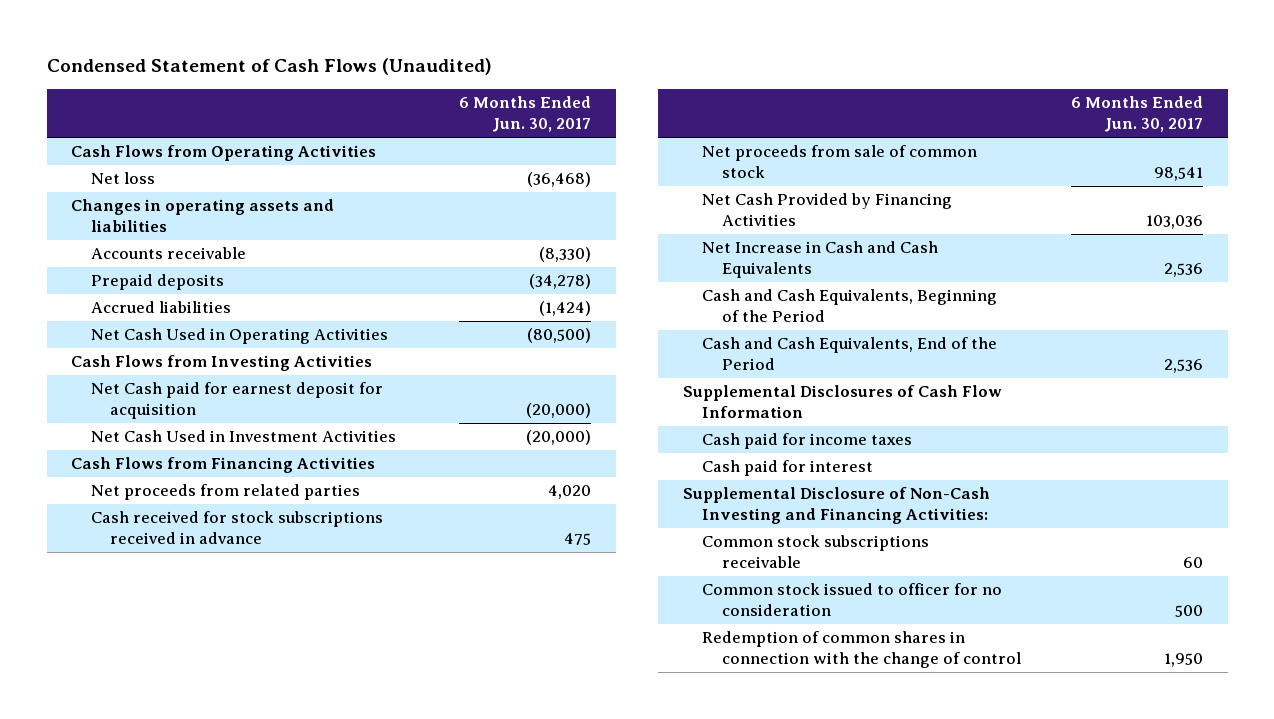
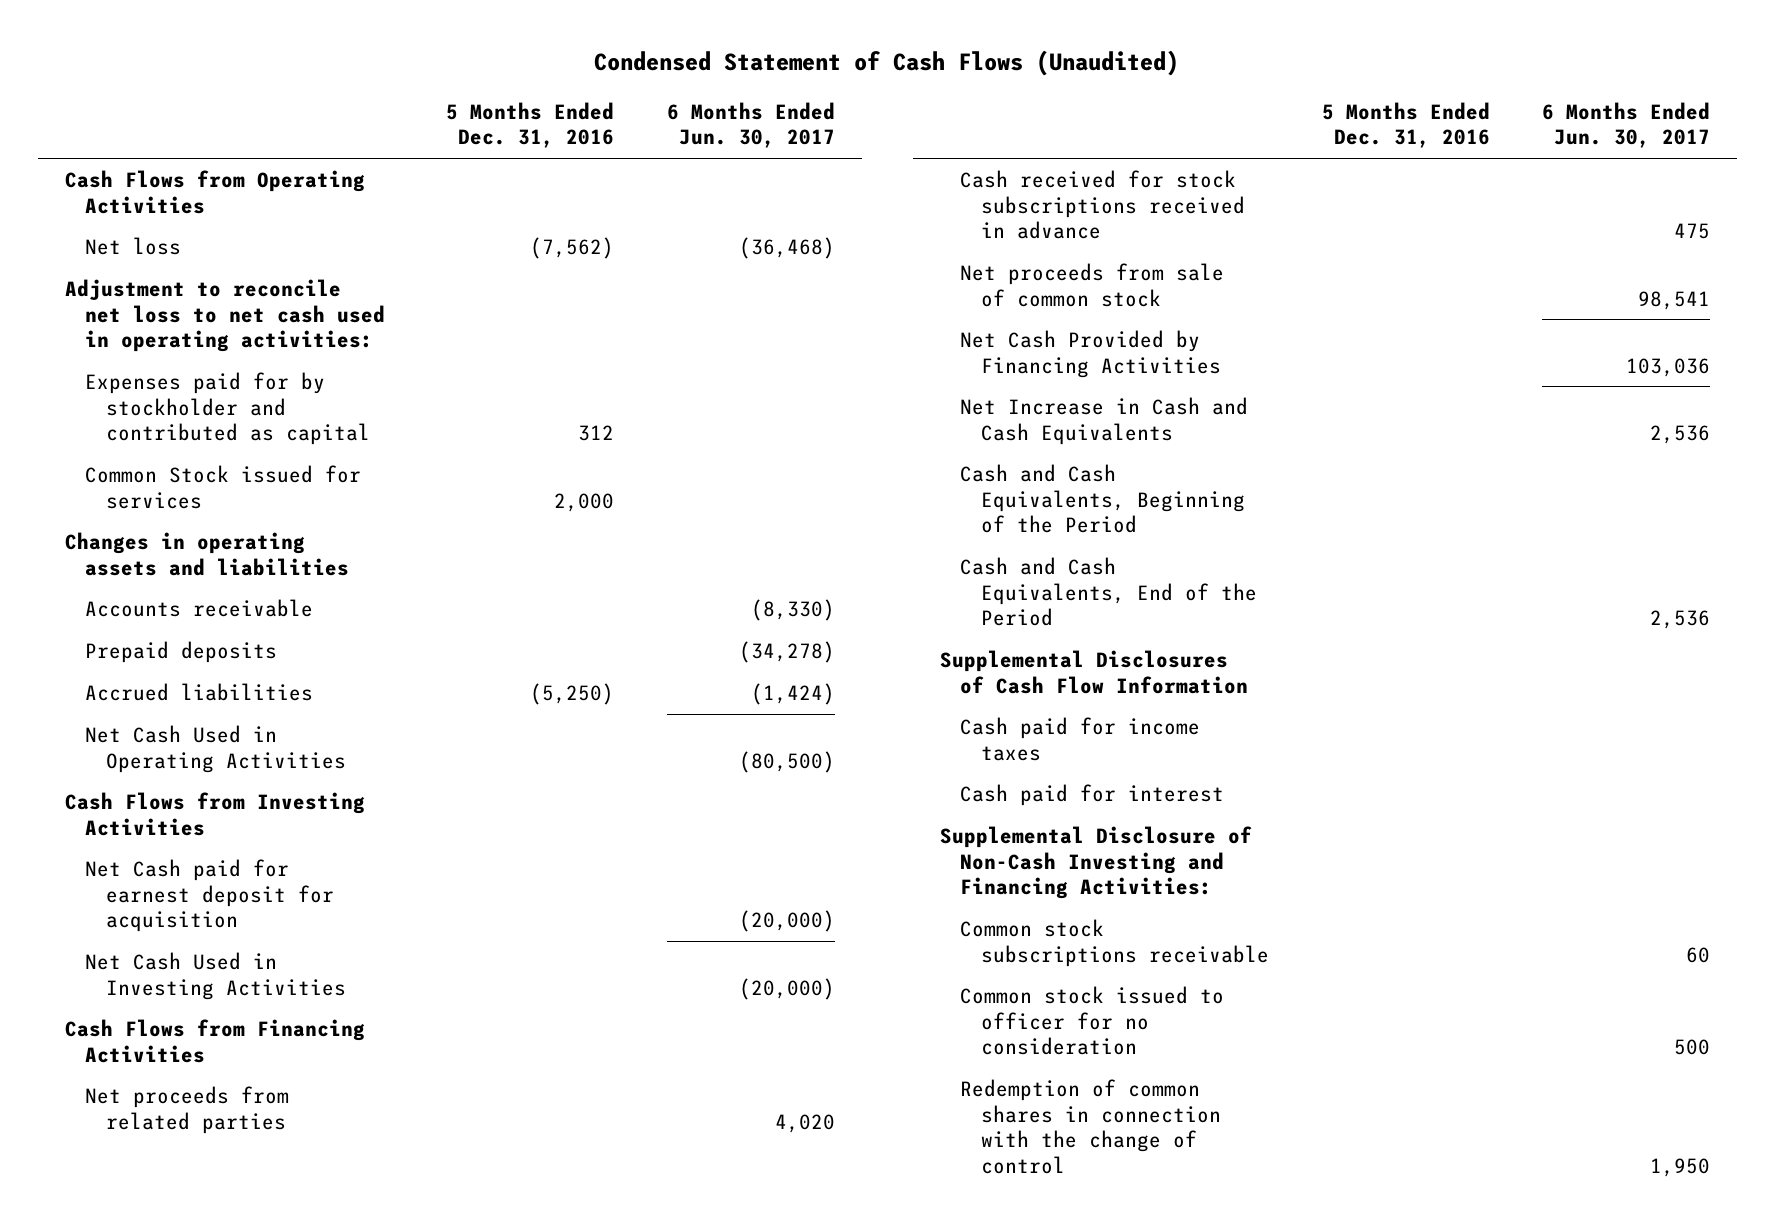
none -> [446,101,615,149] 5 Months Ended Dec. 31, 2016
none -> [64,279,386,353] Adjustment to reconcile net loss to net cash used in operating activities:
none -> [85,372,370,446] Expenses paid for by stockholder and contributed as capital
none -> [85,465,362,509] Common Stock issued for services
[90,430,396,443] Net Cash Used in Investment Activities -> [85,952,346,1000] Net Cash Used in Investing Activities

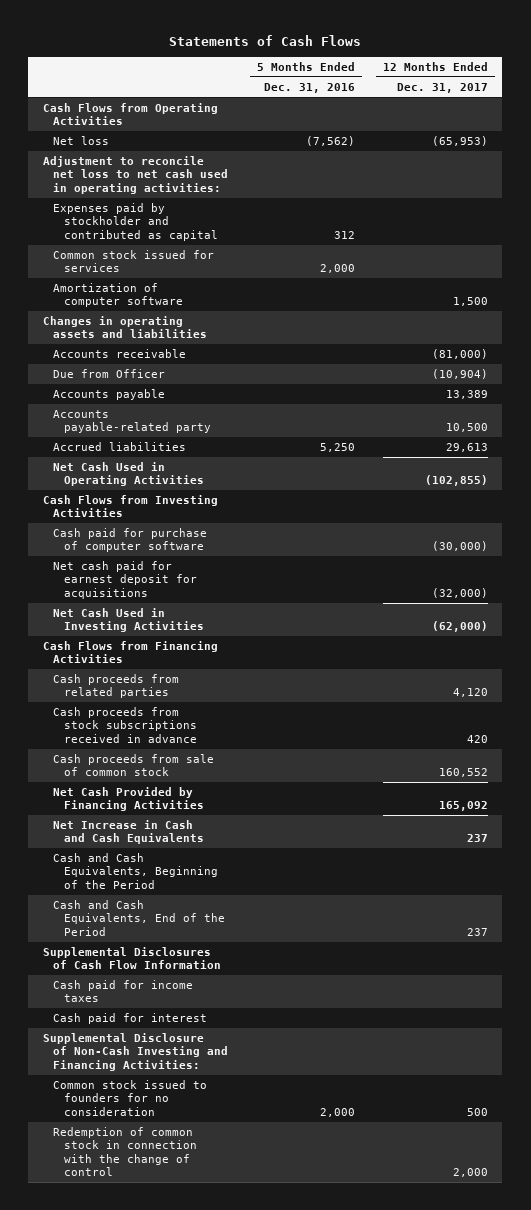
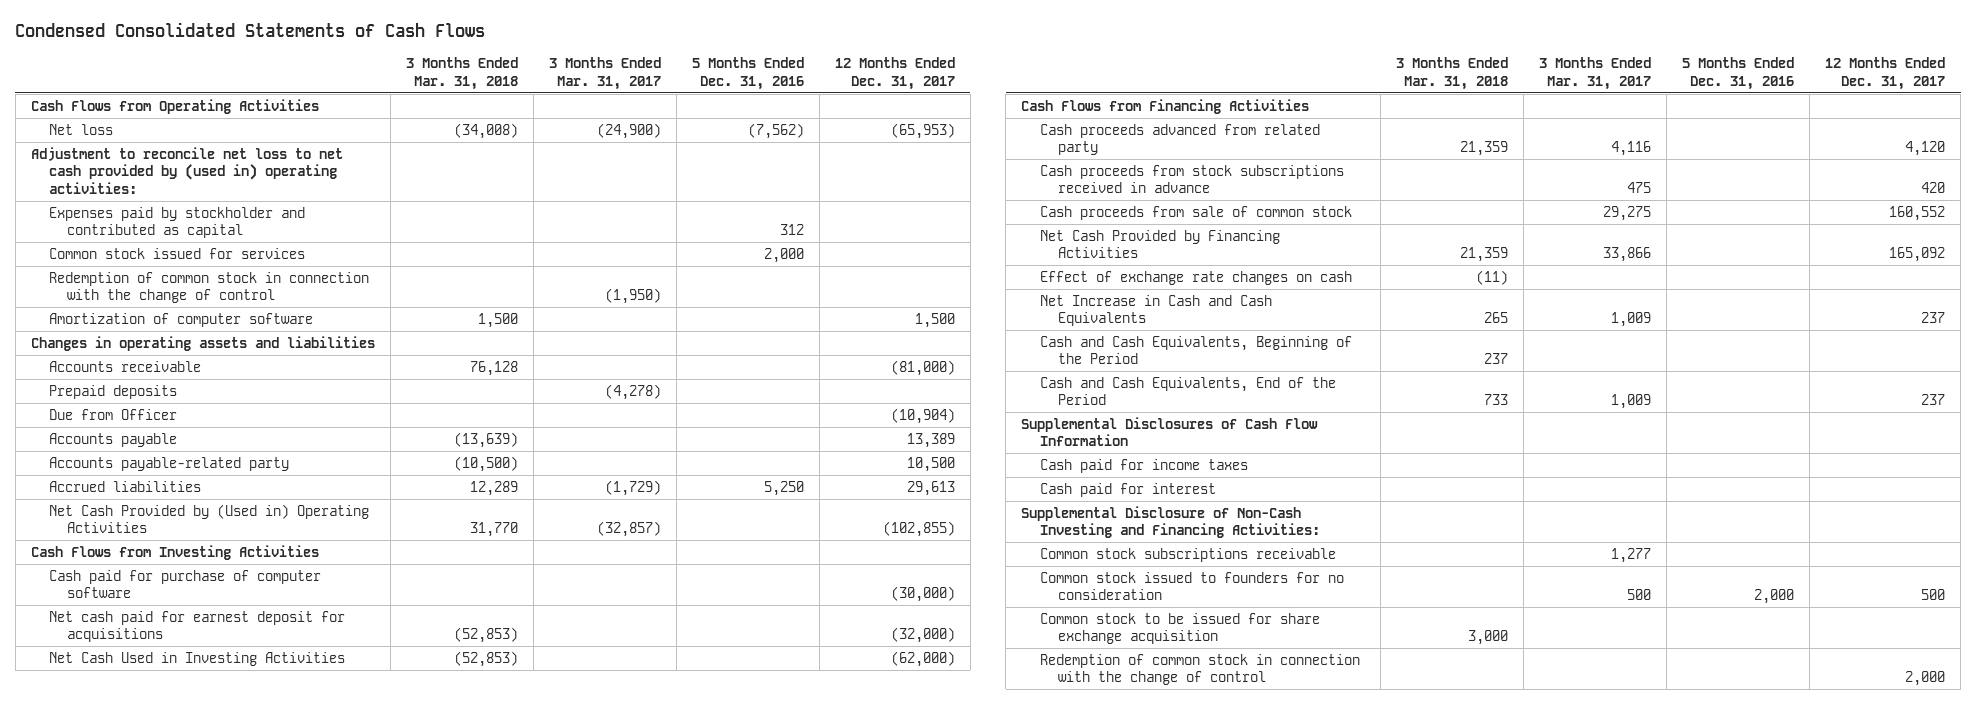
[169,34,362,46] Statements of Cash Flows -> [15,22,486,38] Condensed Consolidated Statements of Cash Flows
none -> [405,57,518,90] 3 Months Ended Mar. 31, 2018
none -> [548,57,661,90] 3 Months Ended Mar. 31, 2017
[42,156,229,194] Adjustment to reconcile net loss to net cash used in operating activities: -> [30,146,343,194] Adjustment to reconcile net loss to net cash provided by (used in) operating activities:
none -> [49,271,370,304] Redemption of common stock in connection with the change of control
none -> [49,384,178,399] Prepaid deposits
[53,462,205,487] Net Cash Used in Operating Activities -> [49,503,370,534] Net Cash Provided by (Used in) Operating Activities
[53,674,180,699] Cash proceeds from related parties -> [1039,123,1320,156] Cash proceeds advanced from related party
none -> [1039,270,1352,285] Effect of exchange rate changes on cash
none -> [1039,547,1336,562] Common stock subscriptions receivable
none -> [1039,612,1320,645] Common stock to be issued for share exchange acquisition

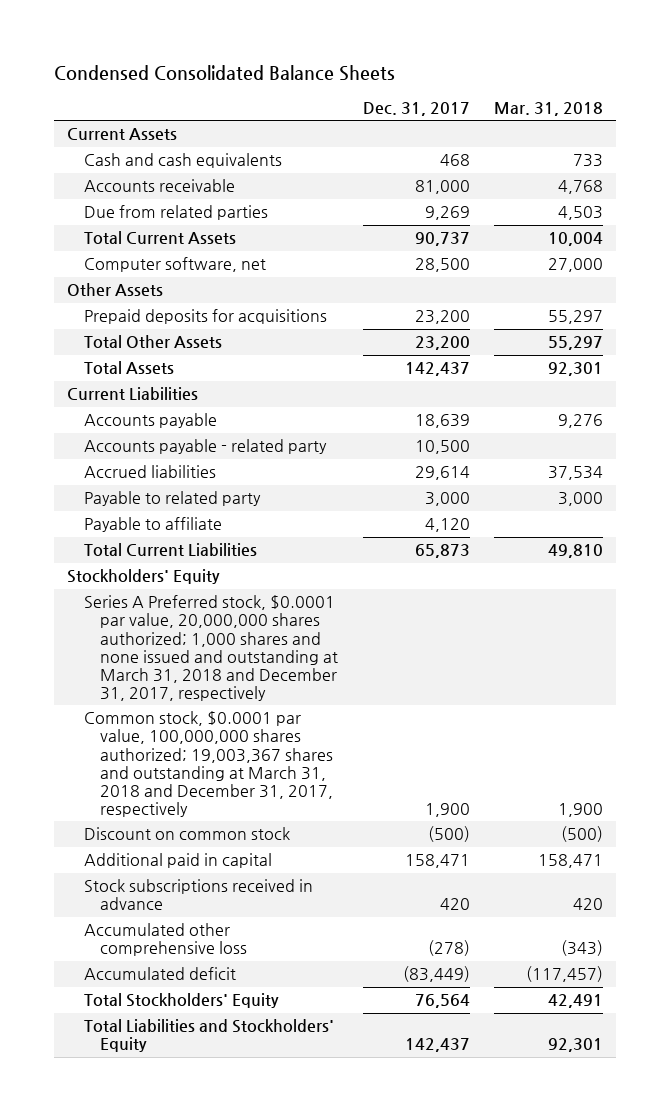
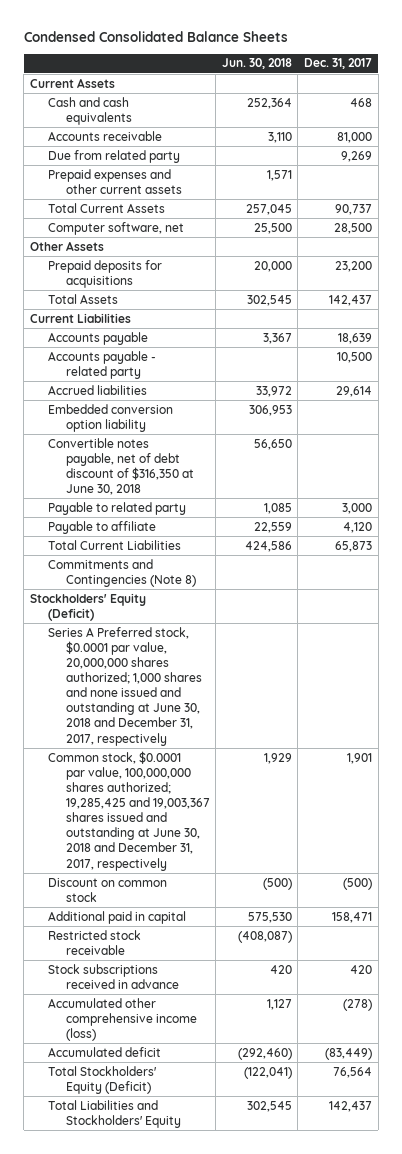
[494,101,604,116] Mar. 31, 2018 -> none
none -> [221,58,292,70] Jun. 30, 2018
[83,205,268,221] Due from related parties -> [47,149,180,163] Due from related party
none -> [47,168,182,194] Prepaid expenses and other current assets
[83,335,222,349] Total Other Assets -> none
none -> [47,403,173,432] Embedded conversion option liability
none -> [47,437,194,496] Convertible notes payable, net of debt discount of $316,350 at June 30, 2018
none -> [47,558,196,587] Commitments and Contingencies (Note 8)
[66,569,220,585] Stockholders' Equity -> [29,592,146,621] Stockholders' Equity (Deficit)
[83,595,339,701] Series A Preferred stock, $0.0001 par value, 20,000,000 shares authorized; 1,000 shares and none issued and outstanding at March 31, 2018 and December 31, 2017, respectively -> [47,626,202,746] Series A Preferred stock, $0.0001 par value, 20,000,000 shares authorized; 1,000 shares and none issued and outstanding at June 30, 2018 and December 31, 2017, respectively
[83,711,334,817] Common stock, $0.0001 par value, 100,000,000 shares authorized; 19,003,367 shares and outstanding at March 31, 2018 and December 31, 2017, respectively -> [47,750,210,871] Common stock, $0.0001 par value, 100,000,000 shares authorized; 19,285,425 and 19,003,367 shares issued and outstanding at June 30, 2018 and December 31, 2017, respectively
[424,802,470,817] 1,900 -> [347,752,373,764] 1,901
none -> [47,929,141,955] Restricted stock receivable
[83,923,248,957] Accumulated other comprehensive loss -> [47,997,197,1041] Accumulated other comprehensive income (loss)
[83,993,279,1009] Total Stockholders' Equity -> [47,1065,156,1094] Total Stockholders' Equity (Deficit)

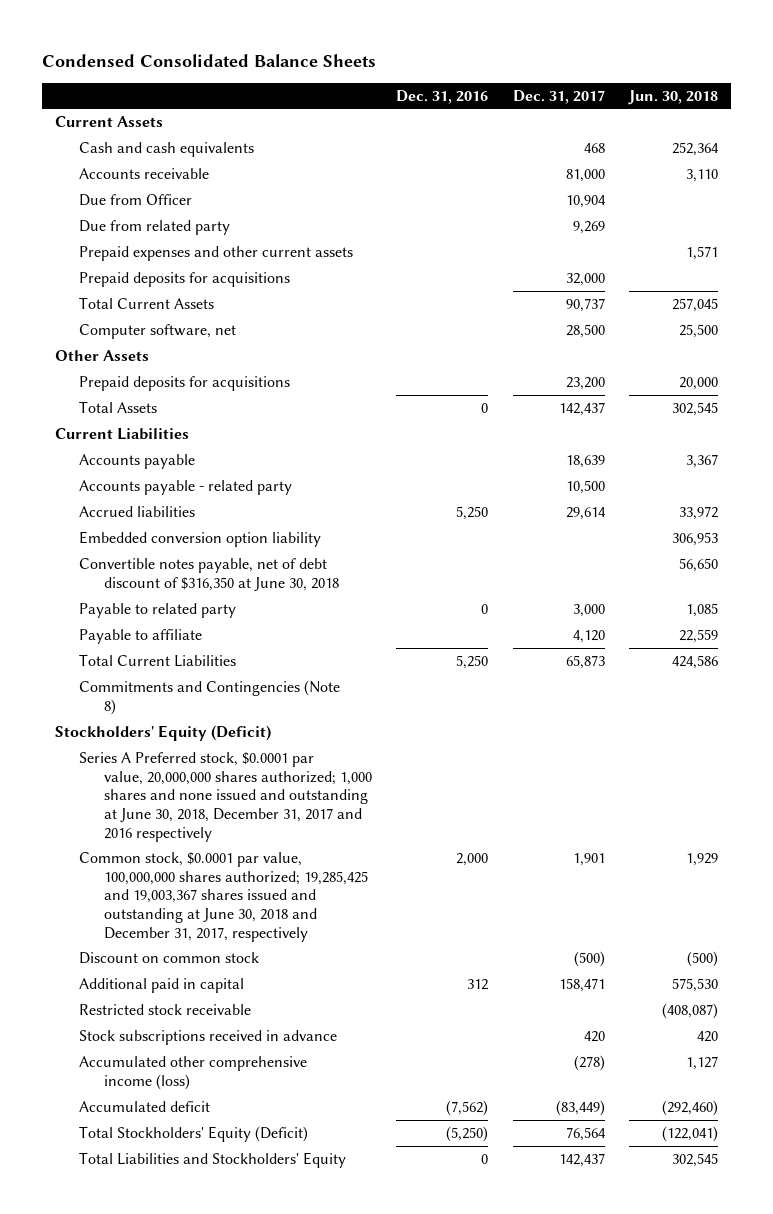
none -> [396,89,489,104] Dec. 31, 2016
none -> [79,194,193,207] Due from Officer
none -> [79,272,291,288] Prepaid deposits for acquisitions
[47,626,202,746] Series A Preferred stock, $0.0001 par value, 20,000,000 shares authorized; 1,000 shares and none issued and outstanding at June 30, 2018 and December 31, 2017, respectively -> [79,752,372,842] Series A Preferred stock, $0.0001 par value, 20,000,000 shares authorized; 1,000 shares and none issued and outstanding at June 30, 2018, December 31, 2017 and 2016 respectively

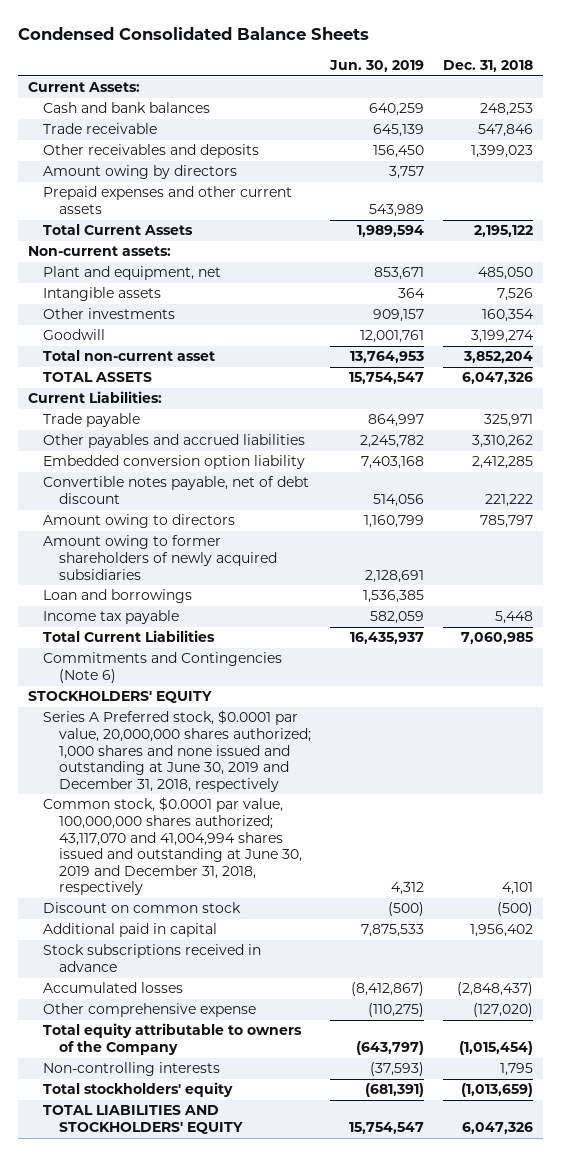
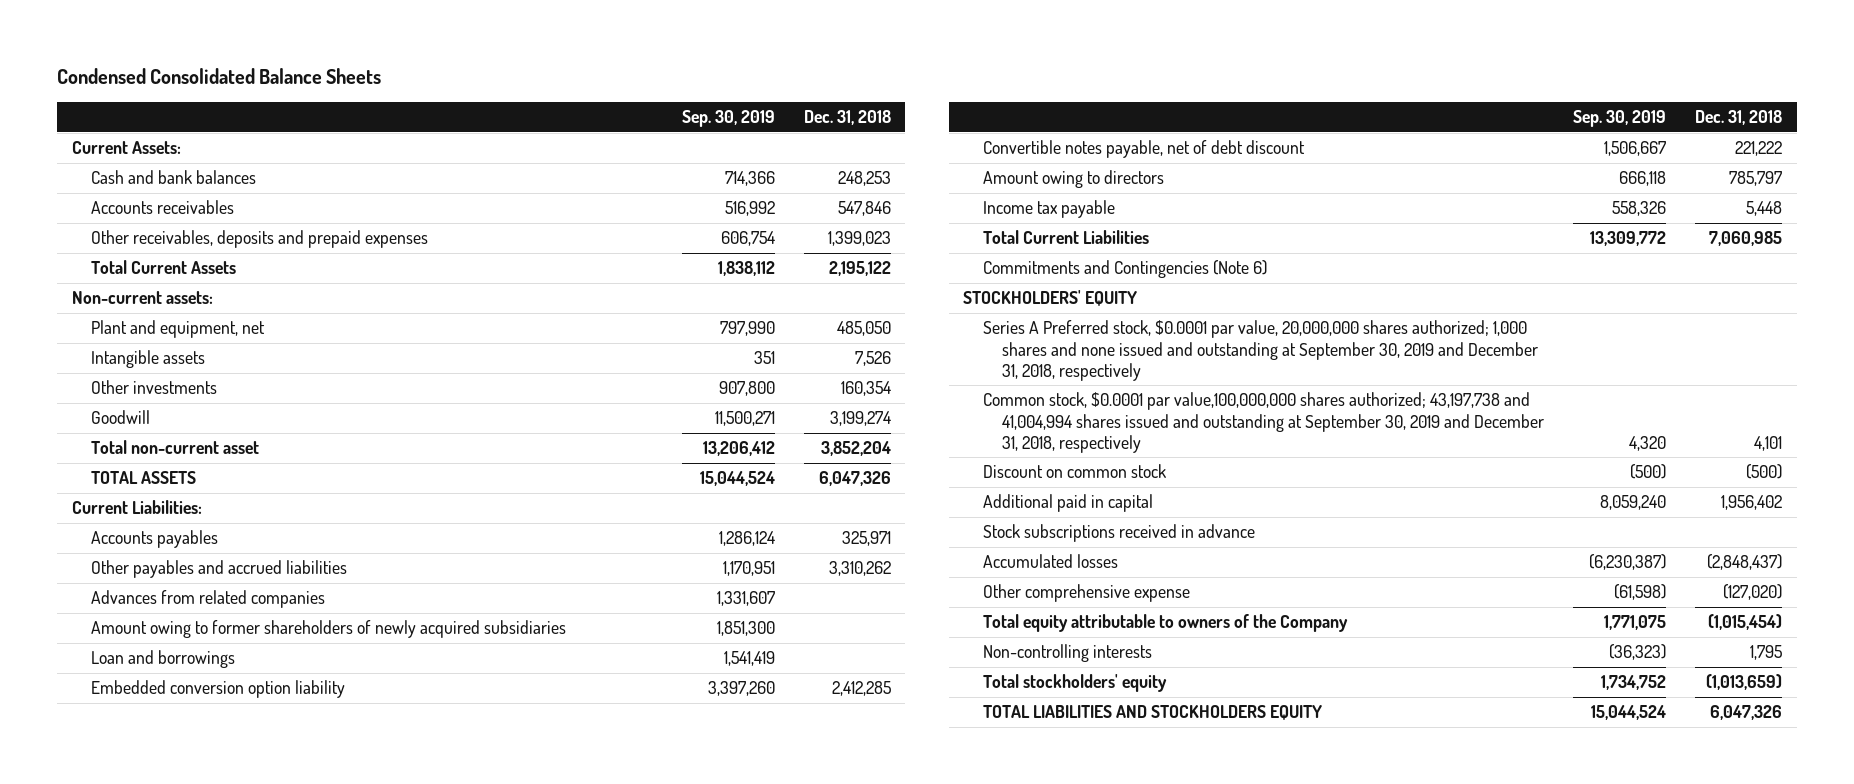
[329,60,425,73] Jun. 30, 2019 -> none
none -> [681,110,775,128] Sep. 30, 2019
[43,165,238,180] Amount owing by directors -> none
[43,186,293,215] Prepaid expenses and other current assets -> none
[43,123,158,135] Trade receivable -> [91,200,235,215] Accounts receivables
[43,144,260,159] Other receivables and deposits -> [91,230,429,249] Other receivables, deposits and prepaid expenses
[43,413,141,428] Trade payable -> [91,530,219,549] Accounts payables
none -> [91,590,326,609] Advances from related companies
[43,535,277,580] Amount owing to former shareholders of newly acquired subsidiaries -> [91,620,567,639] Amount owing to former shareholders of newly acquired subsidiaries
[43,589,193,604] Loan and borrowings -> [91,650,236,669] Loan and borrowings
[43,710,311,792] Series A Preferred stock, $0.0001 par value, 20,000,000 shares authorized; 1,000 shares and none issued and outstanding at June 30, 2019 and December 31, 2018, respectively -> [982,320,1539,381] Series A Preferred stock, $0.0001 par value, 20,000,000 shares authorized; 1,000 shares and none issued and outstanding at September 30, 2019 and December 31, 2018, respectively
[43,797,302,896] Common stock, $0.0001 par value, 100,000,000 shares authorized; 43,117,070 and 41,004,994 shares issued and outstanding at June 30, 2019 and December 31, 2018, respectively -> [982,392,1545,453] Common stock, $0.0001 par value,100,000,000 shares authorized; 43,197,738 and 41,004,994 shares issued and outstanding at September 30, 2019 and December 31, 2018, respectively
[43,1105,243,1135] TOTAL LIABILITIES AND STOCKHOLDERS' EQUITY -> [982,705,1322,721] TOTAL LIABILITIES AND STOCKHOLDERS EQUITY

